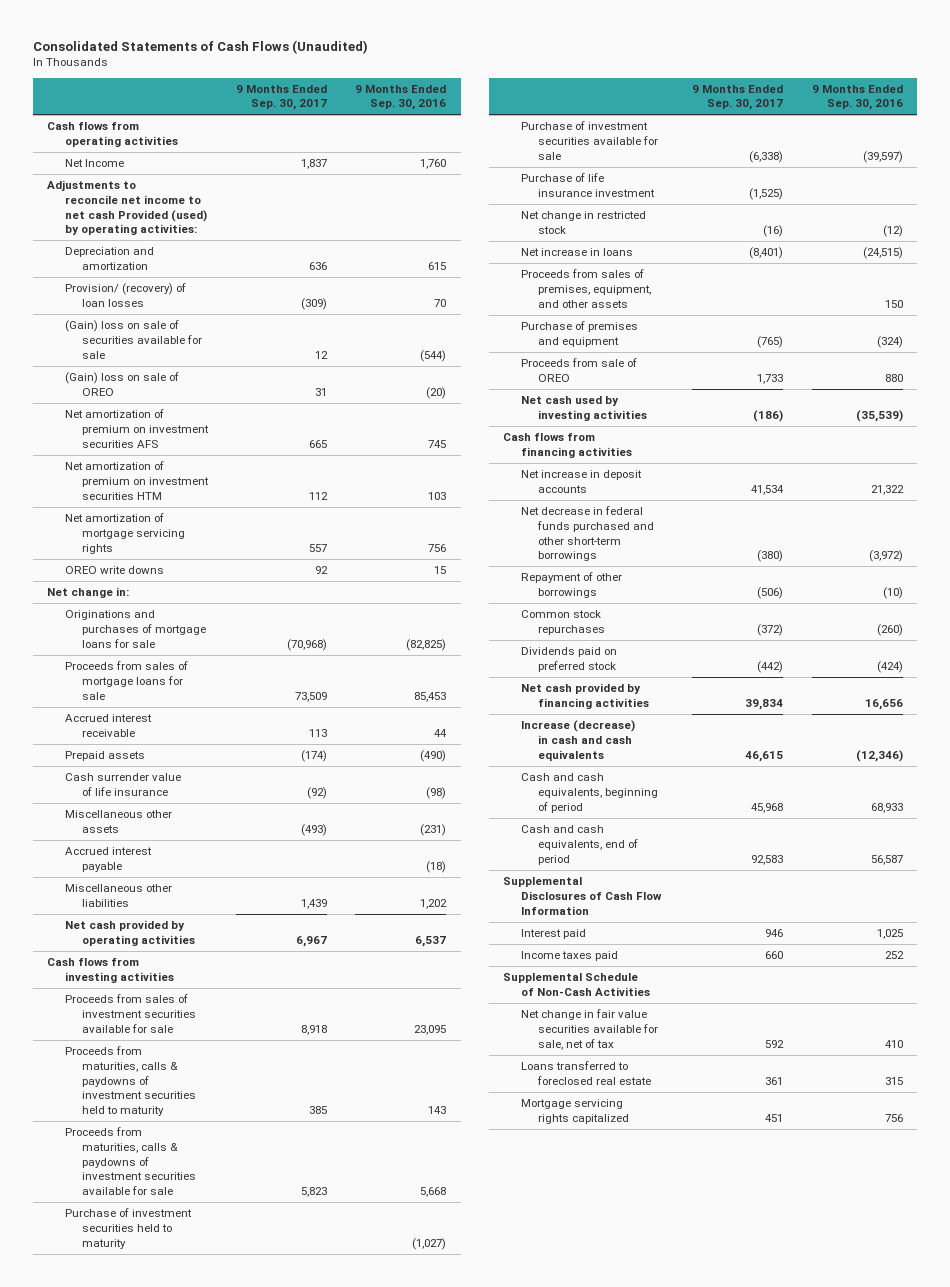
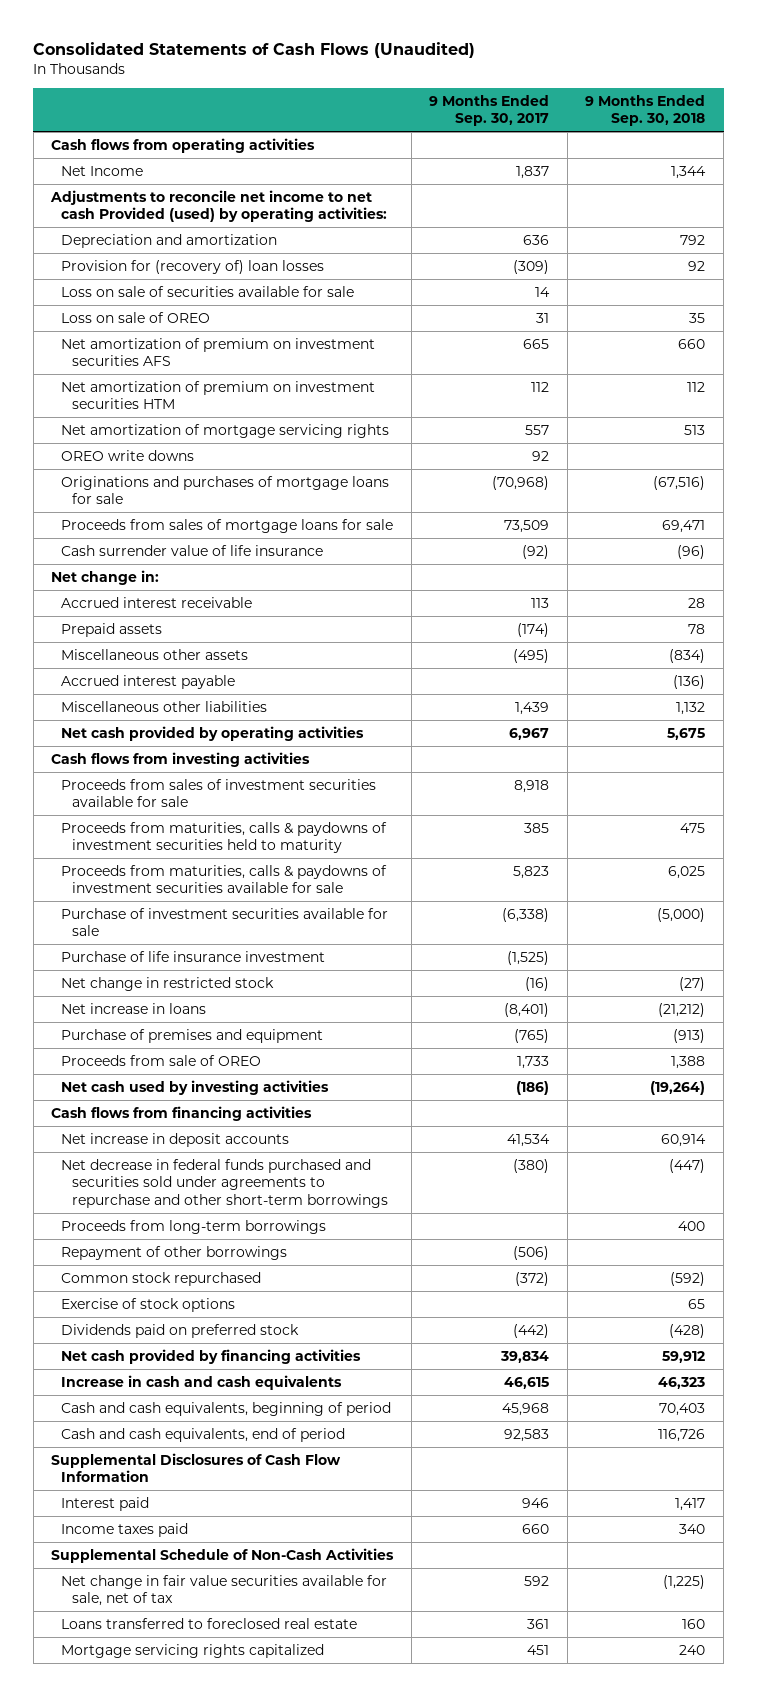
[355,84,447,111] 9 Months Ended Sep. 30, 2016 -> none
none -> [585,94,706,126] 9 Months Ended Sep. 30, 2018
[64,283,186,307] Provision/ (recovery) of loan losses -> [61,259,325,274] Provision for (recovery of) loan losses
[64,320,203,359] (Gain) loss on sale of securities available for sale -> [61,285,355,297] Loss on sale of securities available for sale
[315,350,329,359] 12 -> [535,286,551,297] 14
[64,372,179,396] (Gain) loss on sale of OREO -> [61,311,211,323] Loss on sale of OREO
[64,773,181,796] Cash surrender value of life insurance -> [61,544,324,556] Cash surrender value of life insurance
[47,587,130,599] Net change in: -> [51,569,160,585] Net change in:
[301,823,328,836] (493) -> [513,648,550,663] (495)
[64,1208,192,1249] Purchase of investment securities held to maturity -> none
[520,269,652,308] Proceeds from sales of premises, equipment, and other assets -> none
[520,506,655,562] Net decrease in federal funds purchased and other short-term borrowings -> [61,1158,388,1208] Net decrease in federal funds purchased and securities sold under agreements to repurchase and other short-term borrowings
none -> [61,1219,327,1234] Proceeds from long-term borrowings
[520,610,606,635] Common stock repurchases -> [61,1271,262,1286] Common stock repurchased
none -> [61,1297,236,1312] Exercise of stock options
[520,720,635,761] Increase (decrease) in cash and cash equivalents -> [61,1374,343,1390] Increase in cash and cash equivalents

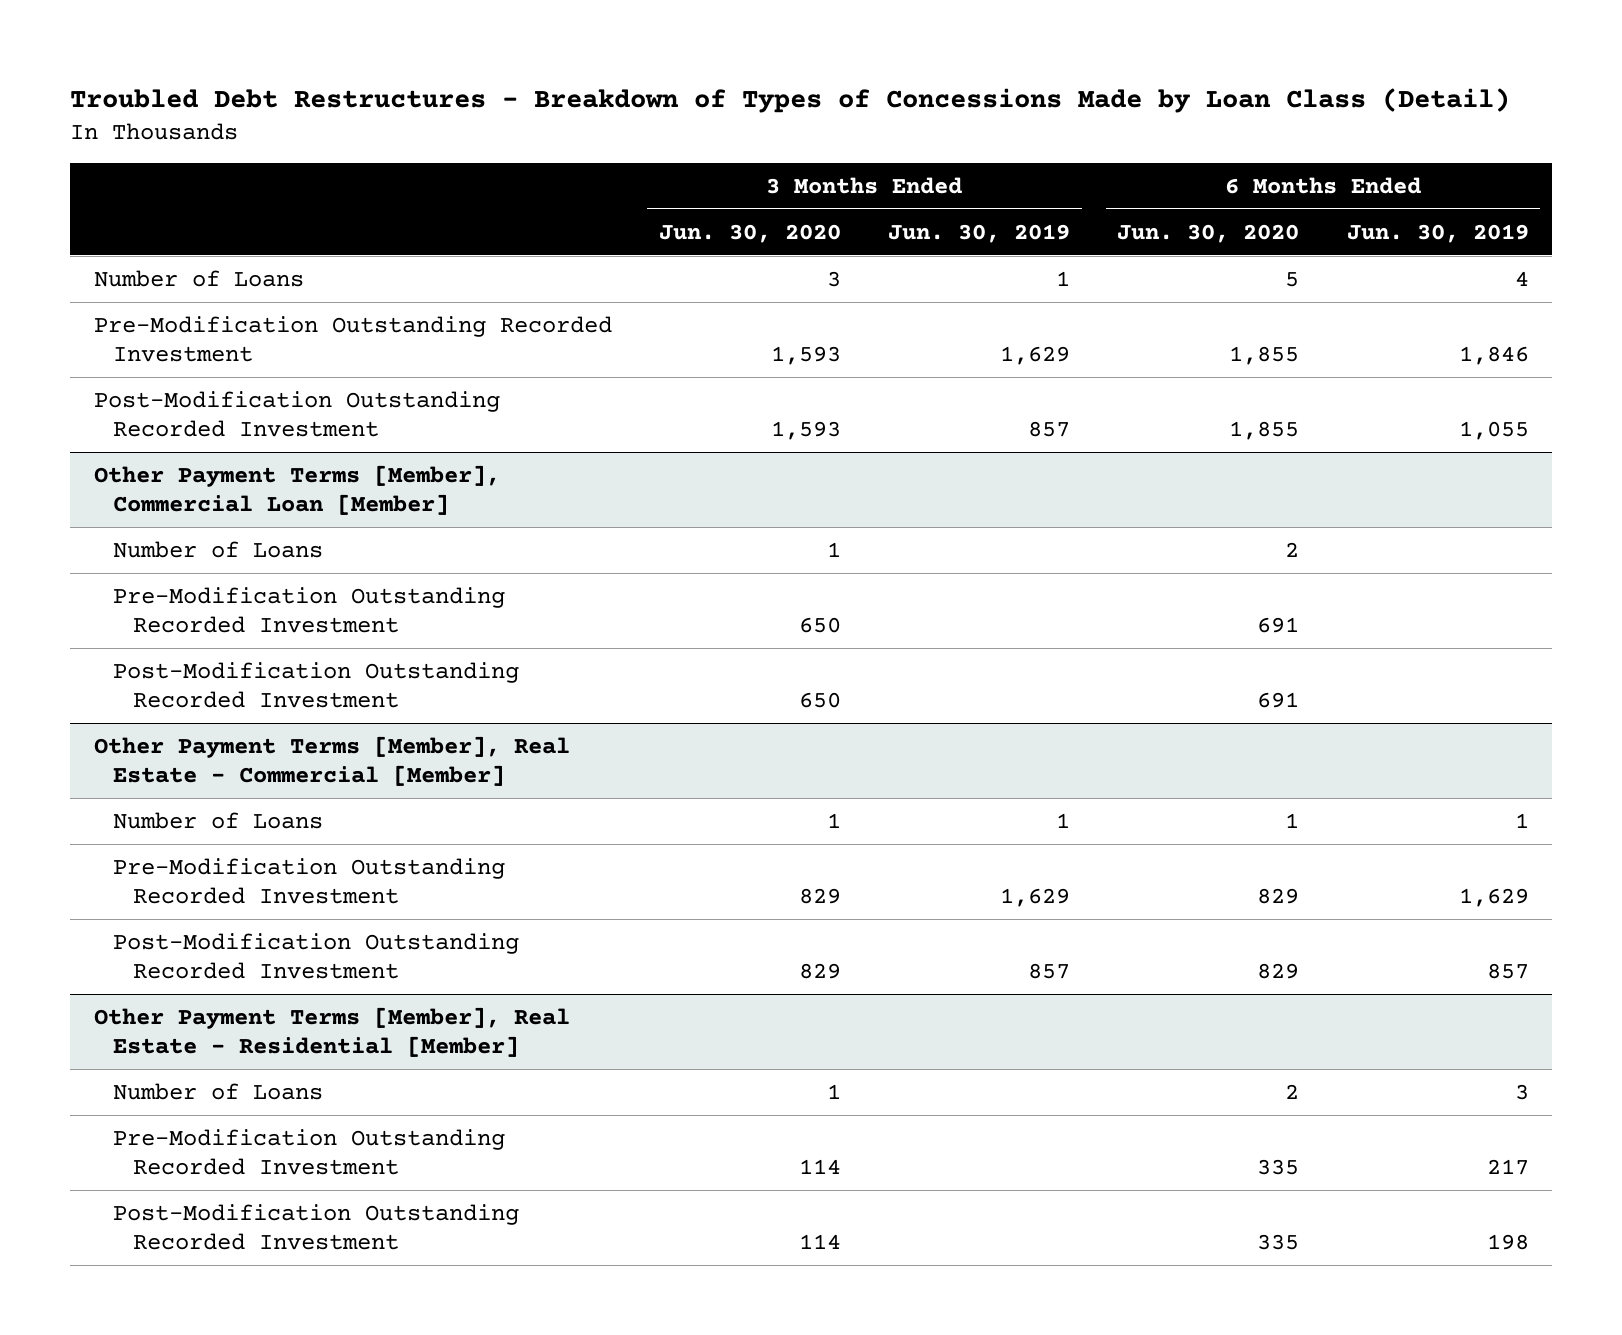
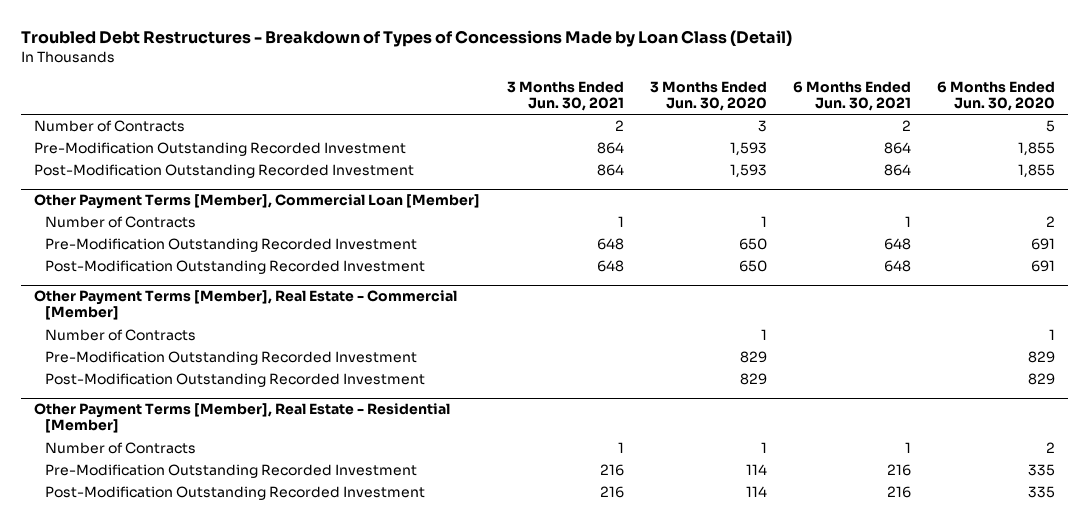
[888,223,1071,243] Jun. 30, 2019 -> none
[1346,223,1529,243] Jun. 30, 2019 -> none
none -> [506,80,624,111] 3 Months Ended Jun. 30, 2021
none -> [792,80,911,111] 6 Months Ended Jun. 30, 2021
[93,269,304,287] Number of Loans -> [34,120,186,133] Number of Contracts
[113,540,324,558] Number of Loans -> [45,216,197,229] Number of Contracts
[113,811,324,829] Number of Loans -> [45,329,197,342] Number of Contracts
[113,1082,324,1100] Number of Loans -> [45,442,197,455] Number of Contracts

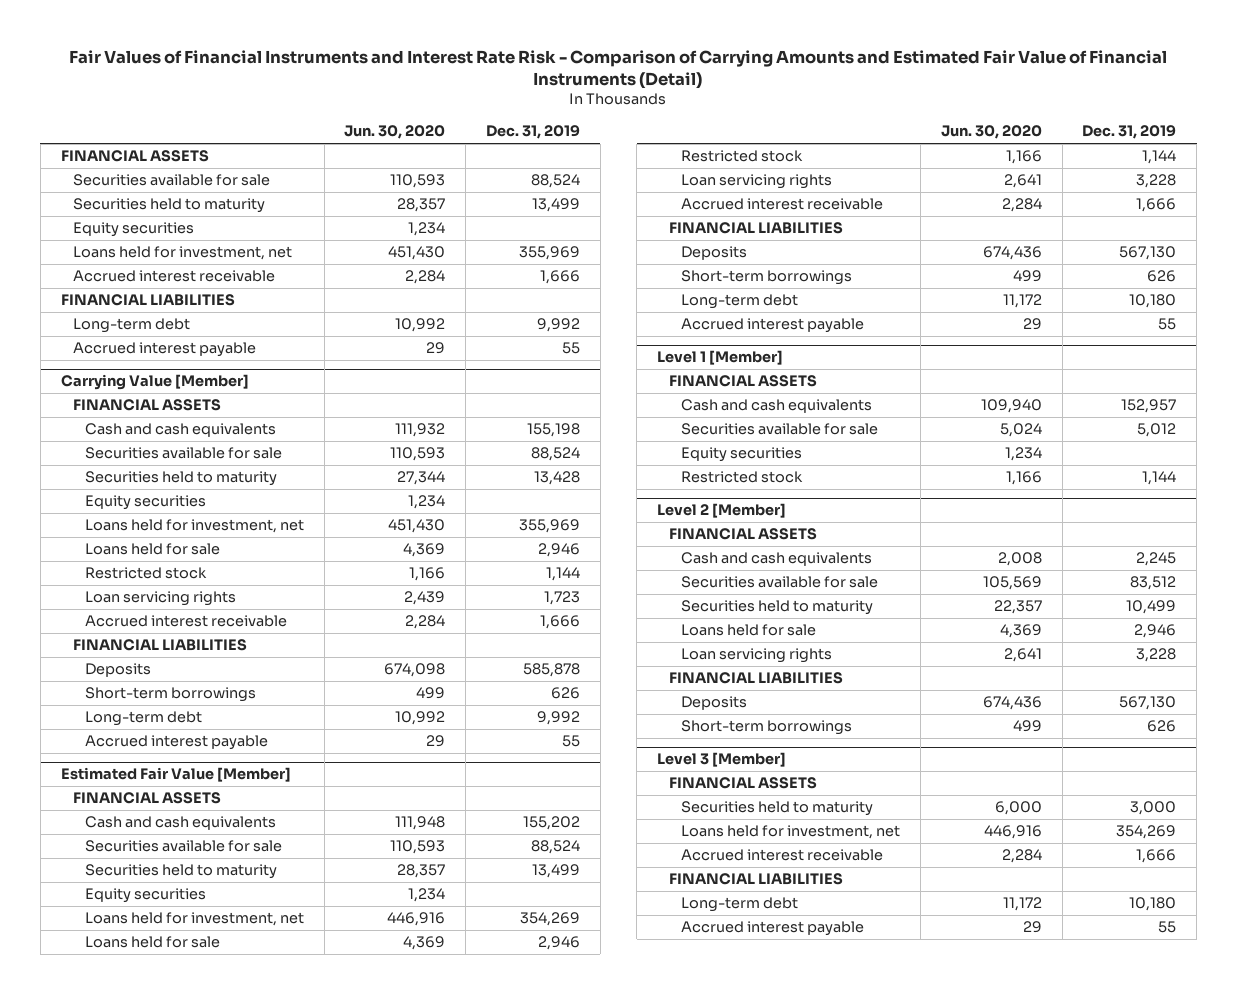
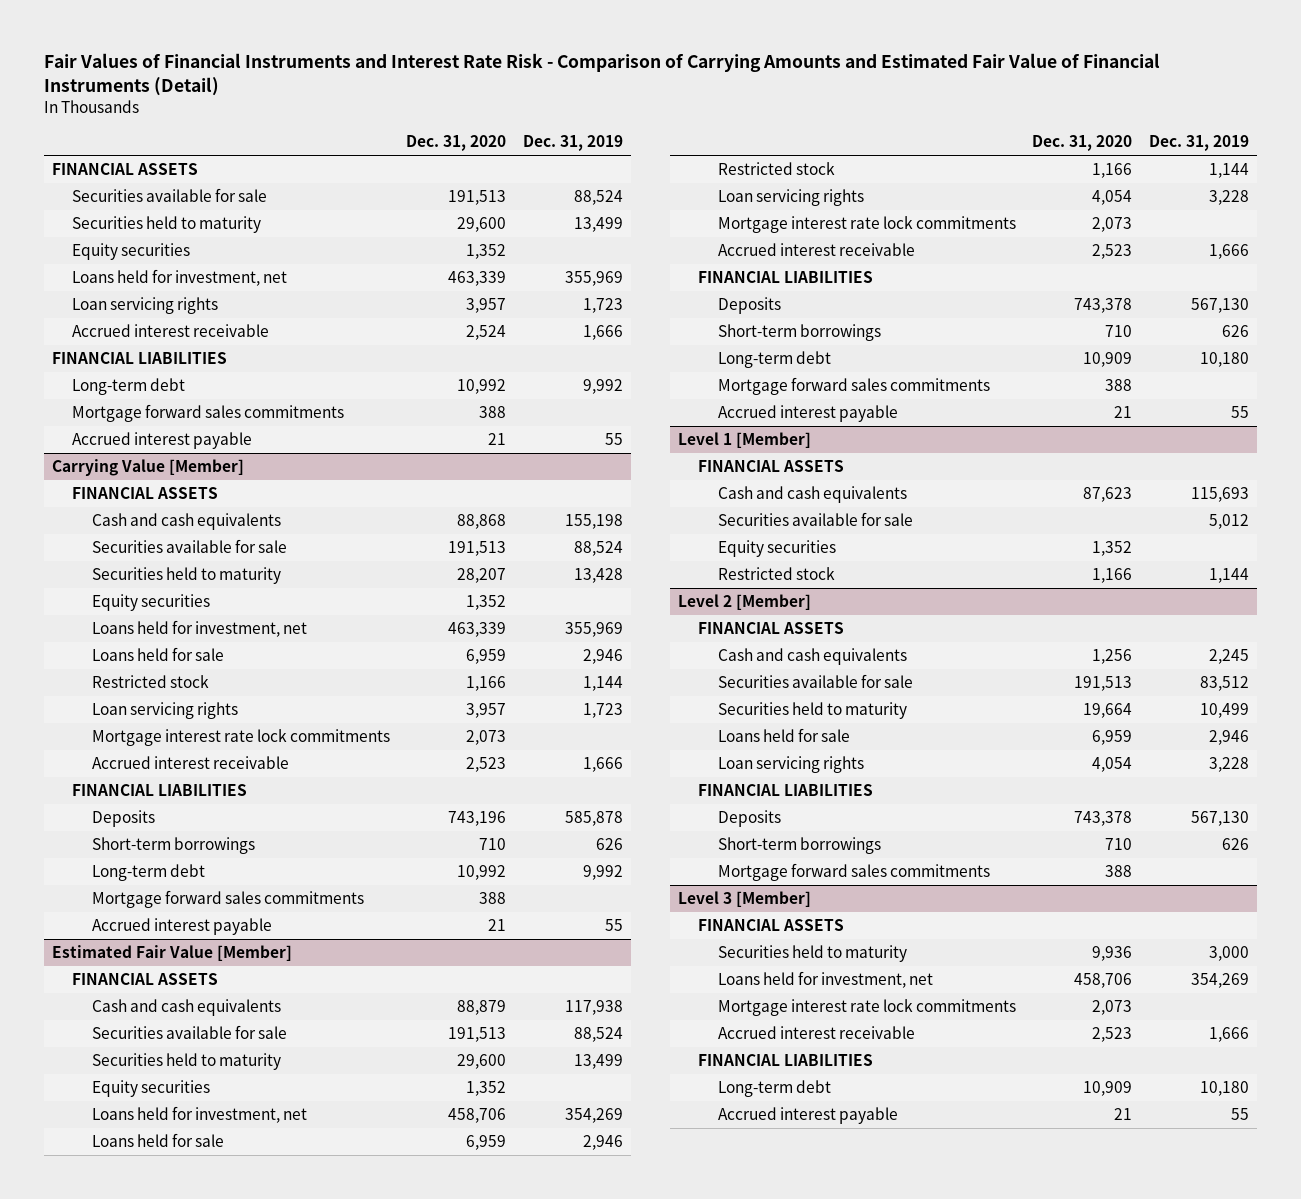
[344,125,446,140] Jun. 30, 2020 -> none
none -> [406,135,507,152] Dec. 31, 2020
none -> [72,297,219,315] Loan servicing rights
none -> [72,404,345,423] Mortgage forward sales commitments
none -> [91,729,390,747] Mortgage interest rate lock commitments
none -> [91,890,364,909] Mortgage forward sales commitments
[523,816,581,831] 155,202 -> [565,1000,624,1016] 117,938
none -> [717,216,1016,234] Mortgage interest rate lock commitments
none -> [717,377,990,396] Mortgage forward sales commitments
[1121,399,1177,414] 152,957 -> [1190,487,1249,503] 115,693
none -> [717,863,990,882] Mortgage forward sales commitments
none -> [717,999,1016,1017] Mortgage interest rate lock commitments

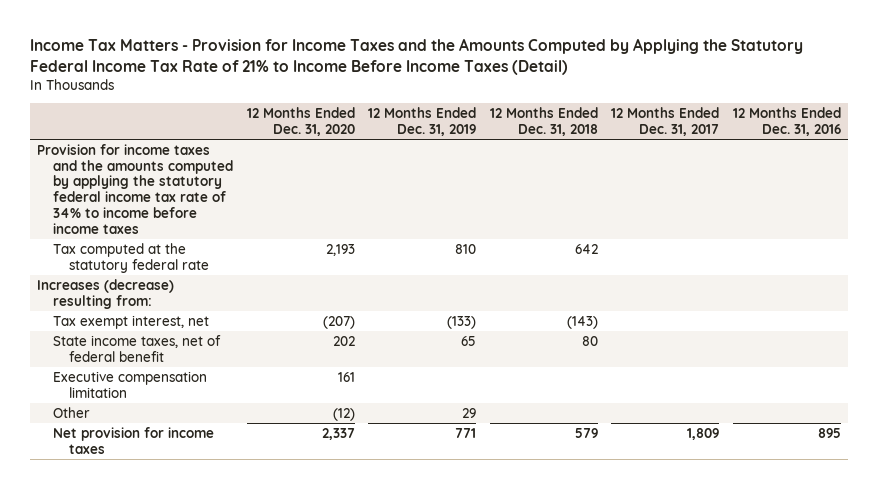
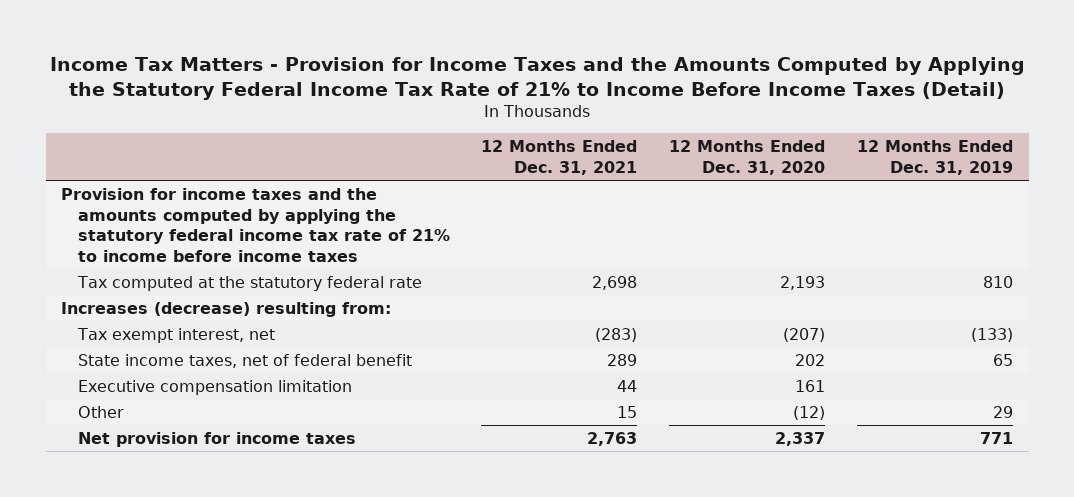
[489,107,598,137] 12 Months Ended Dec. 31, 2018 -> none
[611,107,720,137] 12 Months Ended Dec. 31, 2017 -> none
[732,107,841,137] 12 Months Ended Dec. 31, 2016 -> none
none -> [481,140,638,176] 12 Months Ended Dec. 31, 2021
[36,143,234,234] Provision for income taxes and the amounts computed by applying the statutory federal income tax rate of 34% to income before income taxes -> [61,187,450,263] Provision for income taxes and the amounts computed by applying the statutory federal income tax rate of 21% to income before income taxes

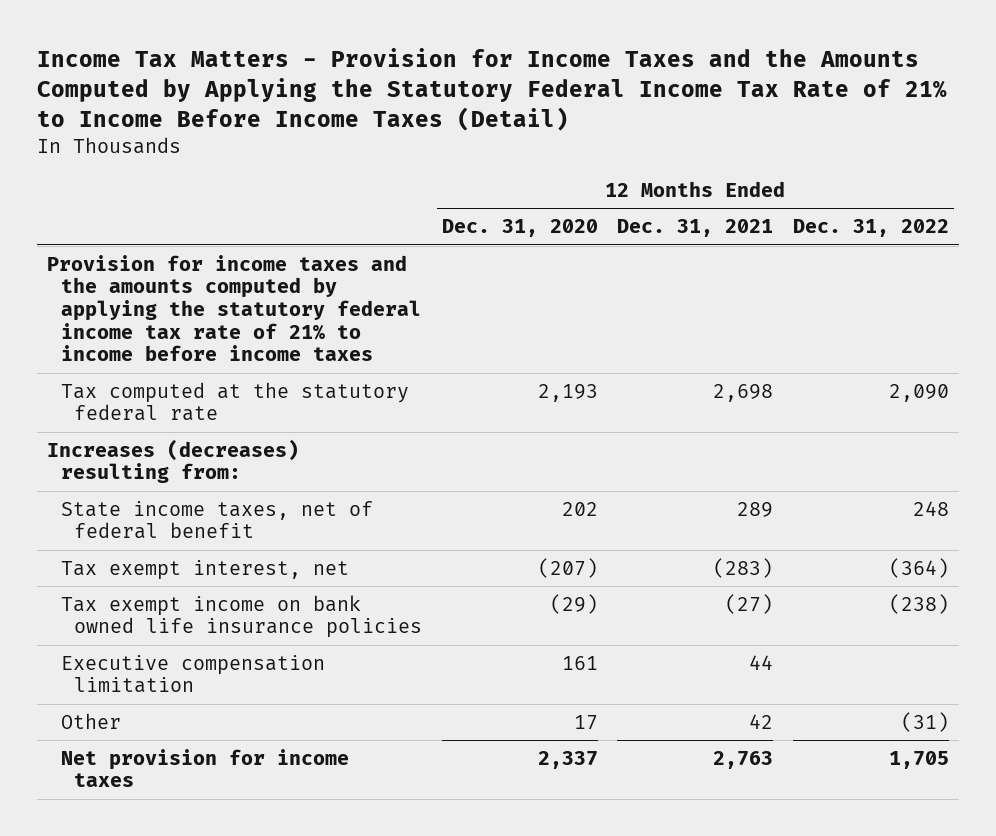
[856,140,1013,176] 12 Months Ended Dec. 31, 2019 -> none
none -> [792,219,949,238] Dec. 31, 2022
[61,301,392,317] Increases (decrease) resulting from: -> [47,438,300,484] Increases (decreases) resulting from:
[76,327,275,343] Tax exempt interest, net -> [60,559,349,580] Tax exempt interest, net
none -> [60,594,423,639] Tax exempt income on bank owned life insurance policies
[617,405,638,418] 15 -> [749,713,774,729] 42
[793,405,826,420] (12) -> [573,714,598,730] 17

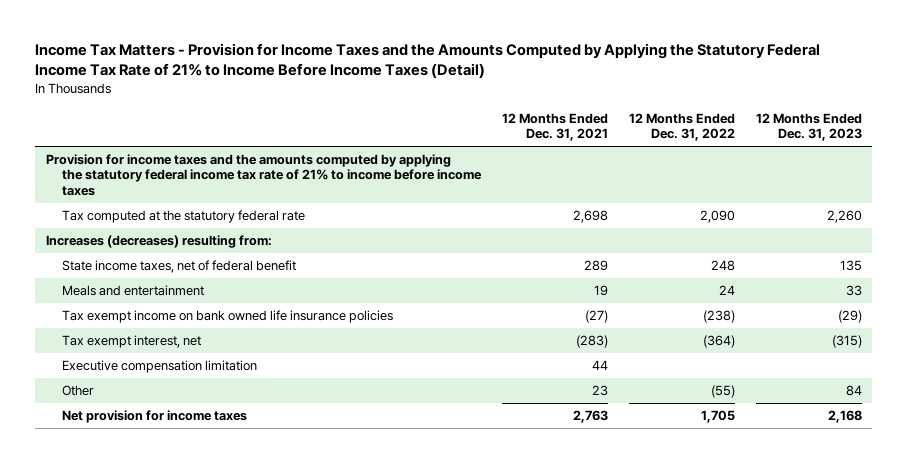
[441,219,598,238] Dec. 31, 2020 -> none
none -> [755,112,862,142] 12 Months Ended Dec. 31, 2023
none -> [61,284,204,296] Meals and entertainment
[60,559,349,580] Tax exempt interest, net -> [61,334,201,348] Tax exempt interest, net
[749,713,774,729] 42 -> [591,384,608,396] 23
[900,711,949,732] (31) -> [710,384,735,398] (55)

